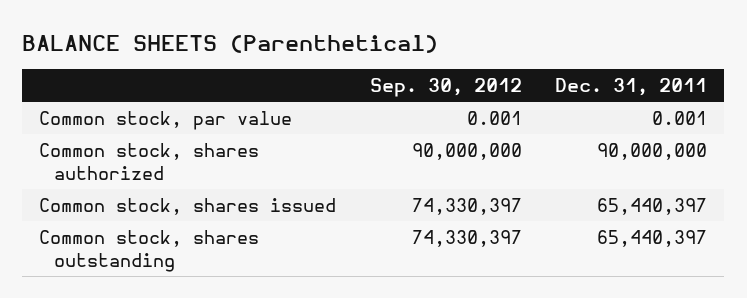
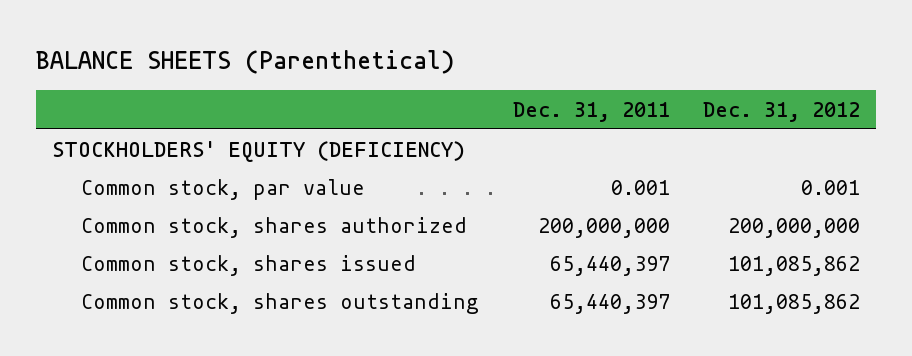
[369,77,522,97] Sep. 30, 2012 -> none
none -> [702,101,860,122] Dec. 31, 2012
none -> [52,140,466,162] STOCKHOLDERS' EQUITY (DEFICIENCY)
[597,143,708,161] 90,000,000 -> [537,217,670,238] 200,000,000

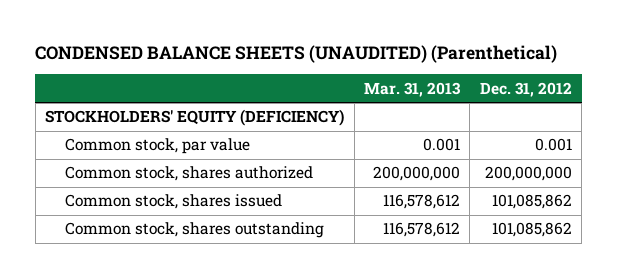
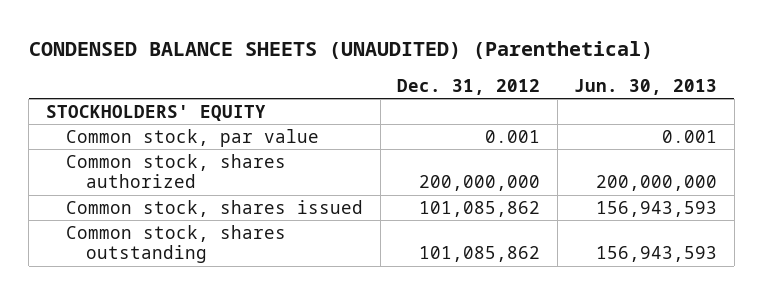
[363,81,461,97] Mar. 31, 2013 -> none
none -> [574,78,718,95] Jun. 30, 2013
[45,109,345,127] STOCKHOLDERS' EQUITY (DEFICIENCY) -> [45,104,266,121] STOCKHOLDERS' EQUITY

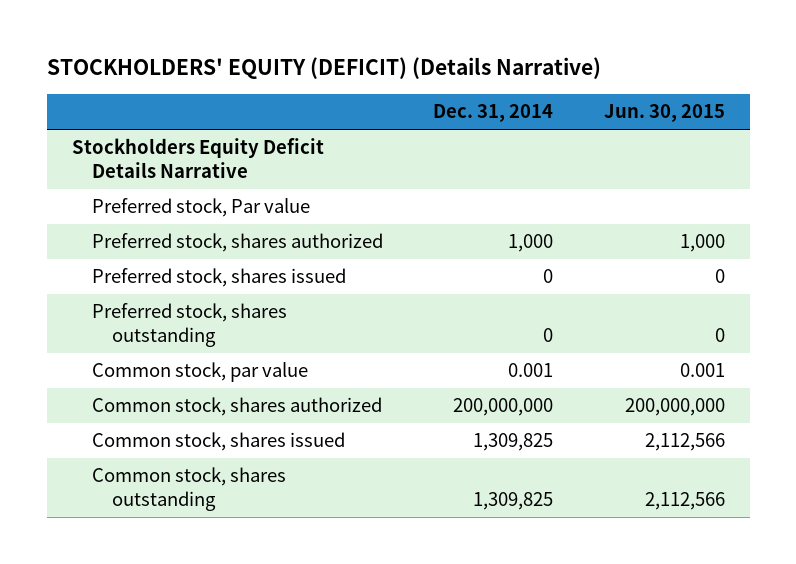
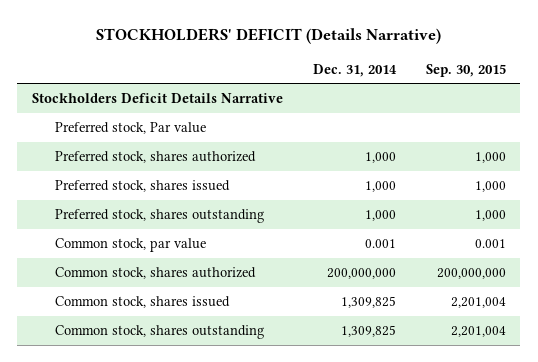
[46,57,601,80] STOCKHOLDERS' EQUITY (DEFICIT) (Details Narrative) -> [95,27,441,44] STOCKHOLDERS' DEFICIT (Details Narrative)
[603,104,725,123] Jun. 30, 2015 -> none
none -> [425,63,506,77] Sep. 30, 2015
[71,138,324,178] Stockholders Equity Deficit Details Narrative -> [32,93,284,104] Stockholders Deficit Details Narrative
[543,269,554,284] 0 -> [364,181,396,193] 1,000
[543,327,554,342] 0 -> [364,210,396,222] 1,000

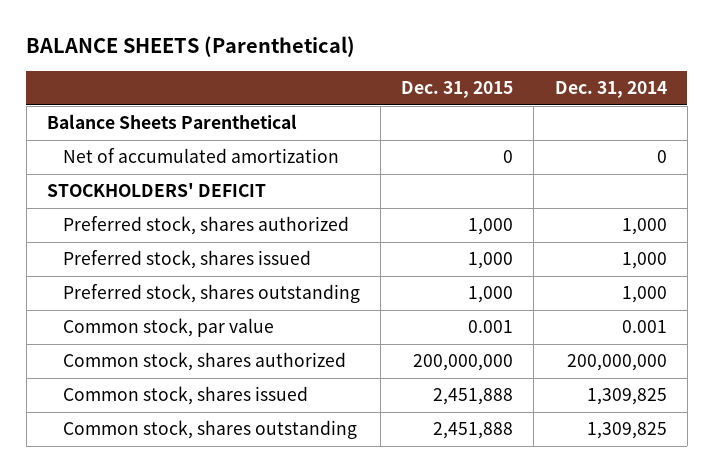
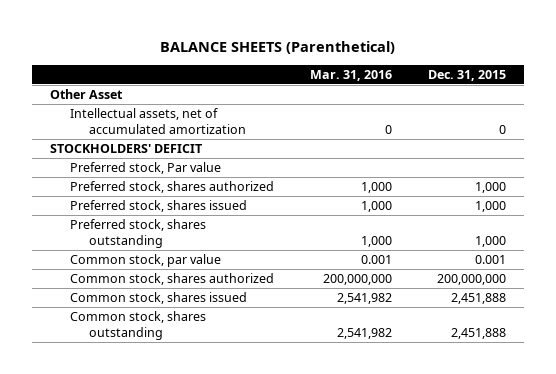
[554,80,667,98] Dec. 31, 2014 -> none
none -> [309,69,392,81] Mar. 31, 2016
[47,114,298,130] Balance Sheets Parenthetical -> none
none -> [50,89,124,100] Other Asset
[63,148,340,164] Net of accumulated amortization -> [69,108,246,134] Intellectual assets, net of accumulated amortization
none -> [69,162,221,175] Preferred stock, Par value

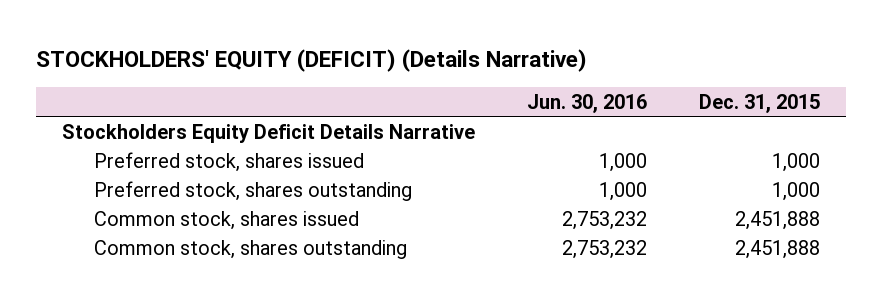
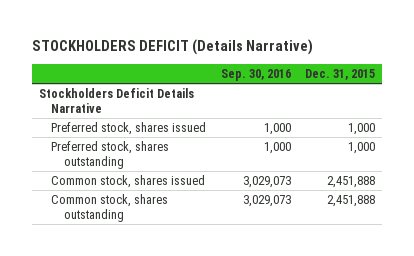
[36,49,588,73] STOCKHOLDERS' EQUITY (DEFICIT) (Details Narrative) -> [31,39,313,56] STOCKHOLDERS DEFICIT (Details Narrative)
[527,93,648,113] Jun. 30, 2016 -> none
none -> [220,68,291,81] Sep. 30, 2016
[62,123,476,143] Stockholders Equity Deficit Details Narrative -> [38,88,194,114] Stockholders Deficit Details Narrative

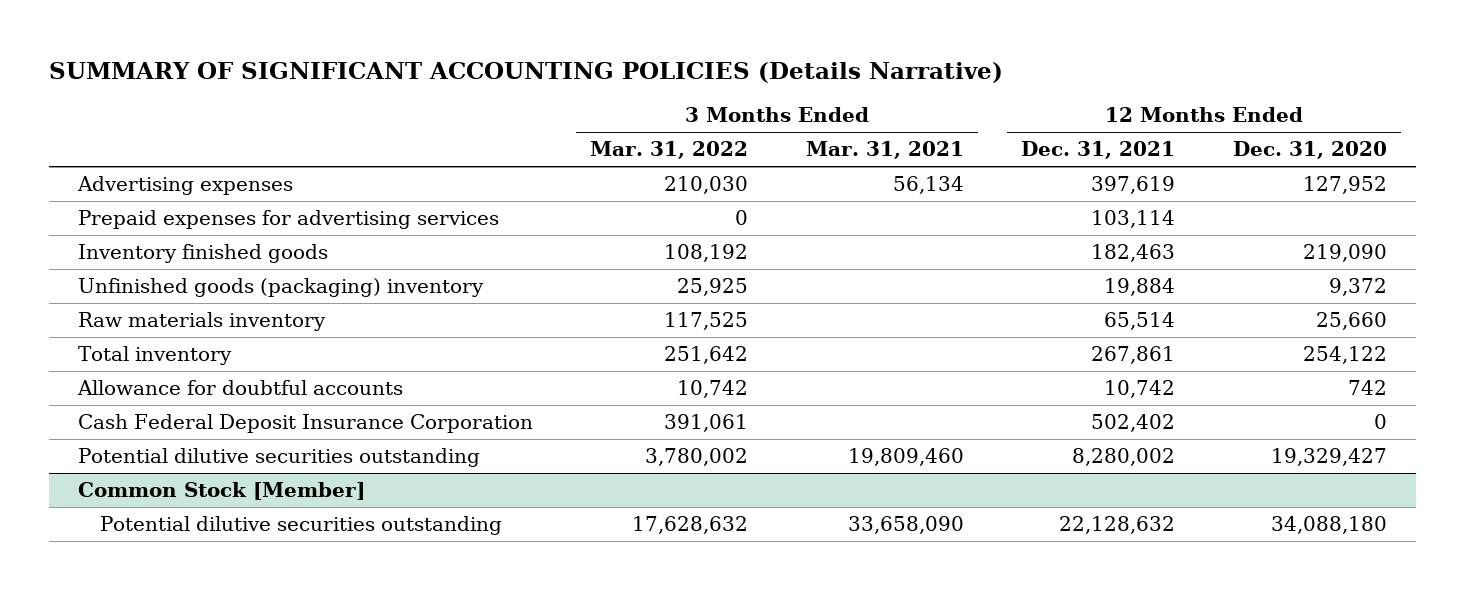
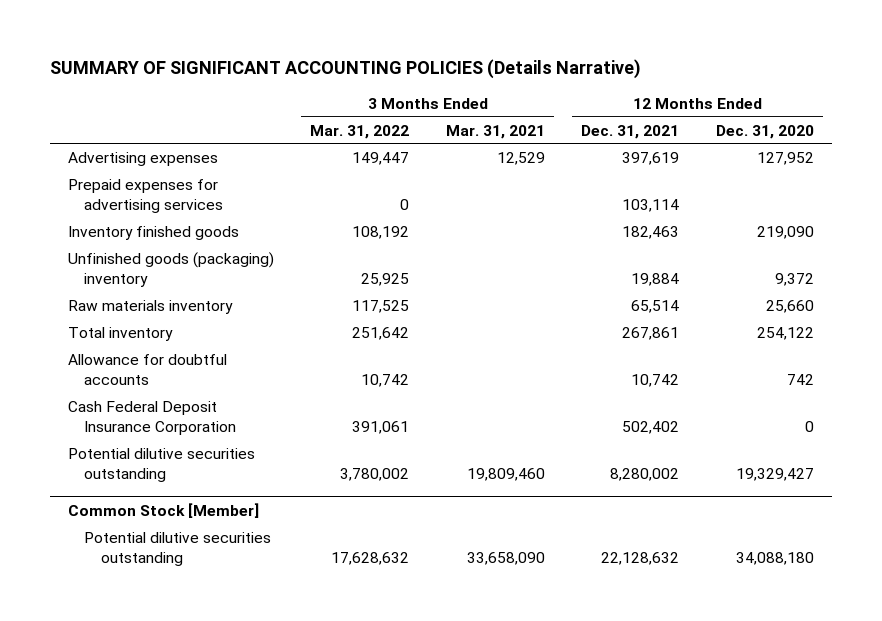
[664,175,749,194] 210,030 -> [352,151,410,165] 149,447
[892,175,964,194] 56,134 -> [496,151,545,165] 12,529

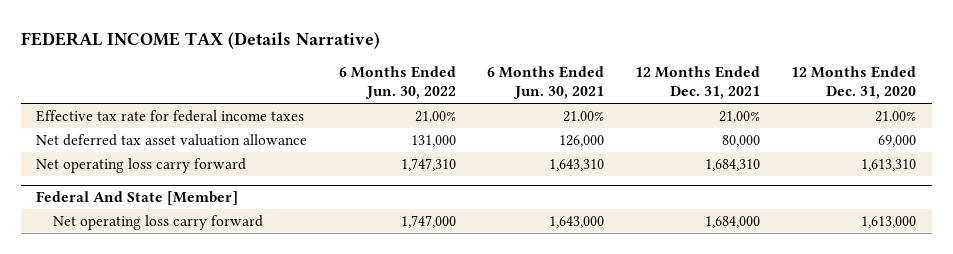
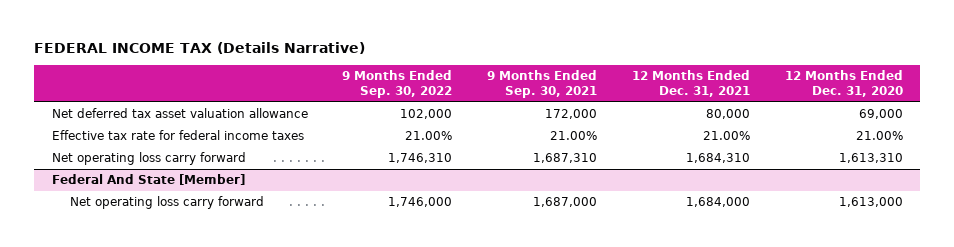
[338,66,456,100] 6 Months Ended Jun. 30, 2022 -> none
[486,66,604,100] 6 Months Ended Jun. 30, 2021 -> none
none -> [342,69,453,99] 9 Months Ended Sep. 30, 2022
none -> [487,69,598,99] 9 Months Ended Sep. 30, 2021
[36,109,305,122] Effective tax rate for federal income taxes -> [51,130,304,141] Effective tax rate for federal income taxes

